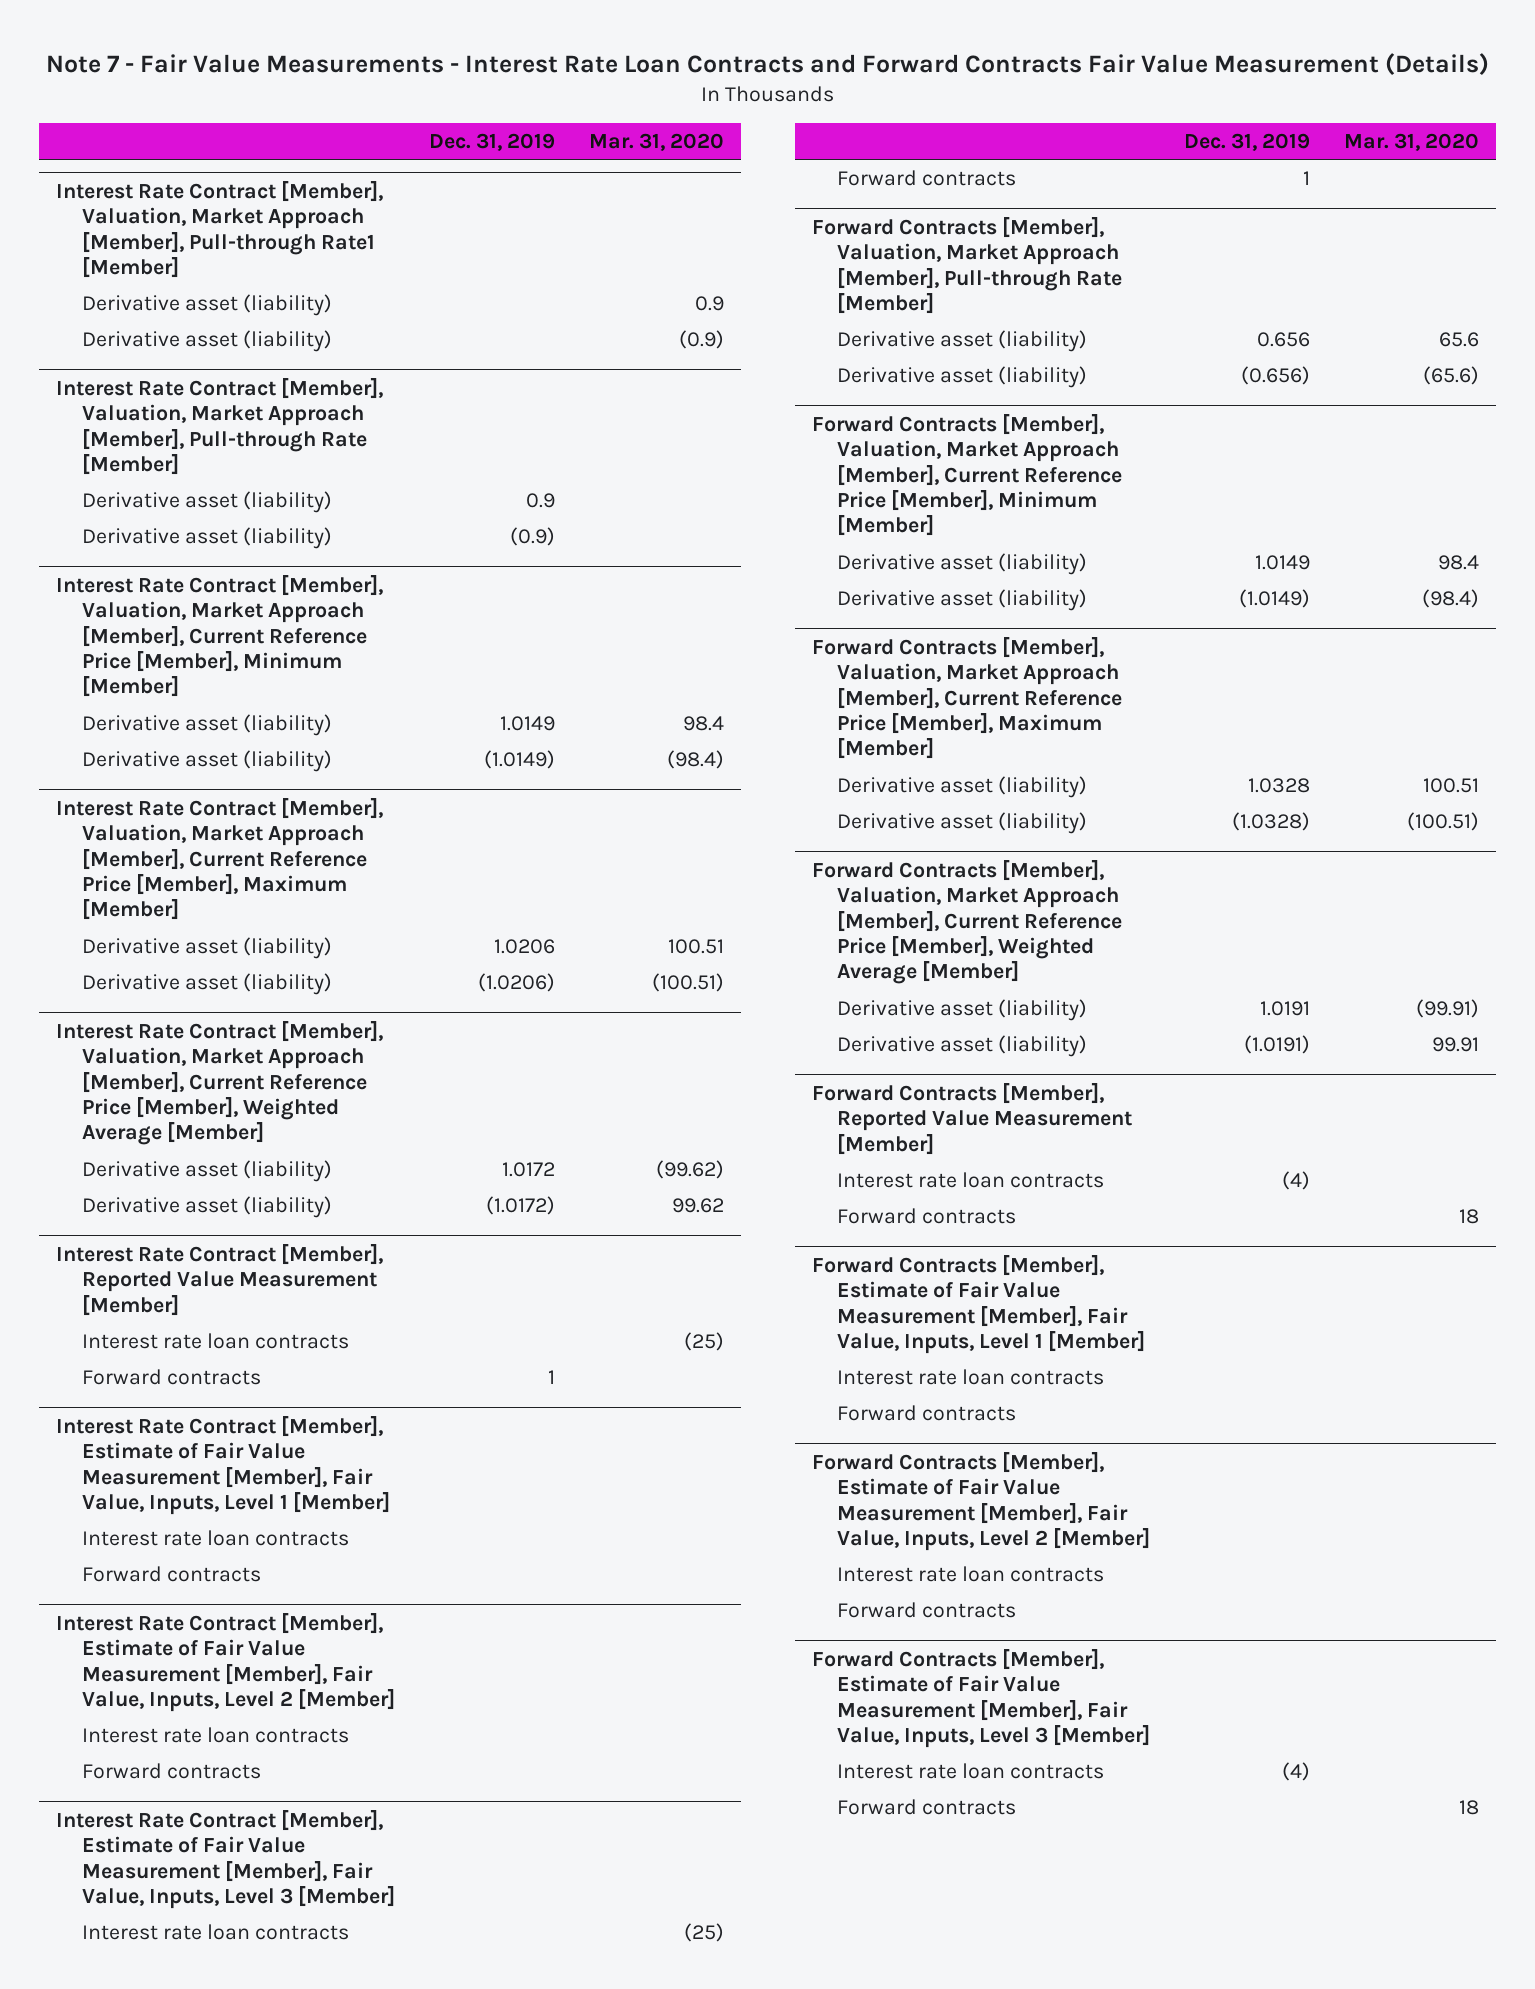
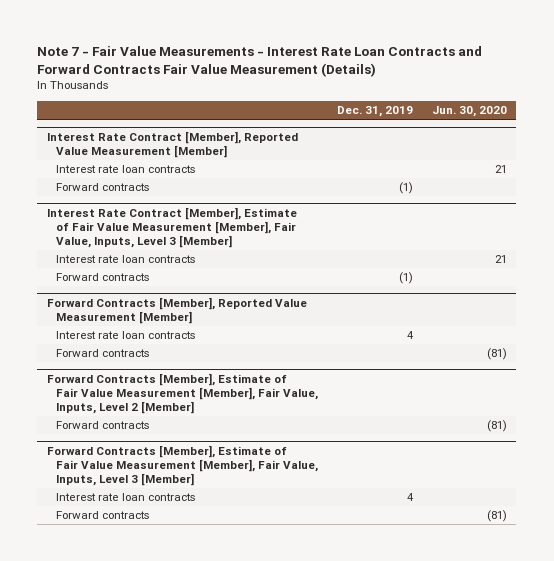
[588,133,724,152] Mar. 31, 2020 -> none
none -> [431,106,507,118] Jun. 30, 2020
[55,180,383,278] Interest Rate Contract [Member], Valuation, Market Approach [Member], Pull-through Rate1 [Member] -> none
[81,294,332,317] Derivative asset (liability) -> none
[81,330,332,353] Derivative asset (liability) -> none
[55,377,383,475] Interest Rate Contract [Member], Valuation, Market Approach [Member], Pull-through Rate [Member] -> none
[81,491,332,514] Derivative asset (liability) -> none
[81,527,332,550] Derivative asset (liability) -> none
[55,574,383,698] Interest Rate Contract [Member], Valuation, Market Approach [Member], Current Reference Price [Member], Minimum [Member] -> none
[81,714,332,737] Derivative asset (liability) -> none
[81,750,332,773] Derivative asset (liability) -> none
[55,797,383,921] Interest Rate Contract [Member], Valuation, Market Approach [Member], Current Reference Price [Member], Maximum [Member] -> none
[81,937,332,960] Derivative asset (liability) -> none
[81,973,332,996] Derivative asset (liability) -> none
[55,1020,383,1146] Interest Rate Contract [Member], Valuation, Market Approach [Member], Current Reference Price [Member], Weighted Average [Member] -> none
[81,1160,332,1183] Derivative asset (liability) -> none
[81,1196,332,1219] Derivative asset (liability) -> none
[55,1415,390,1515] Interest Rate Contract [Member], Estimate of Fair Value Measurement [Member], Fair Value, Inputs, Level 1 [Member] -> none
[81,1530,349,1547] Interest rate loan contracts -> none
[81,1566,261,1583] Forward contracts -> none
[55,1612,395,1712] Interest Rate Contract [Member], Estimate of Fair Value Measurement [Member], Fair Value, Inputs, Level 2 [Member] -> none
[81,1727,349,1744] Interest rate loan contracts -> none
[81,1763,261,1780] Forward contracts -> none
[547,1370,555,1385] 1 -> [399,182,414,195] (1)
[811,216,1123,314] Forward Contracts [Member], Valuation, Market Approach [Member], Pull-through Rate [Member] -> none
[837,330,1088,353] Derivative asset (liability) -> none
[837,366,1088,389] Derivative asset (liability) -> none
[811,413,1123,537] Forward Contracts [Member], Valuation, Market Approach [Member], Current Reference Price [Member], Minimum [Member] -> none
[837,553,1088,576] Derivative asset (liability) -> none
[837,589,1088,612] Derivative asset (liability) -> none
[811,636,1123,760] Forward Contracts [Member], Valuation, Market Approach [Member], Current Reference Price [Member], Maximum [Member] -> none
[837,776,1088,799] Derivative asset (liability) -> none
[837,812,1088,835] Derivative asset (liability) -> none
[811,859,1123,985] Forward Contracts [Member], Valuation, Market Approach [Member], Current Reference Price [Member], Weighted Average [Member] -> none
[837,999,1088,1022] Derivative asset (liability) -> none
[837,1035,1088,1058] Derivative asset (liability) -> none
[1303,171,1311,186] 1 -> [399,272,414,285] (1)
[1282,1171,1311,1191] (4) -> [407,331,415,340] 4
[811,1254,1146,1354] Forward Contracts [Member], Estimate of Fair Value Measurement [Member], Fair Value, Inputs, Level 1 [Member] -> none
[837,1369,1105,1386] Interest rate loan contracts -> none
[837,1405,1017,1422] Forward contracts -> none
[837,1566,1105,1583] Interest rate loan contracts -> none
[1282,1762,1311,1782] (4) -> [407,493,415,502] 4

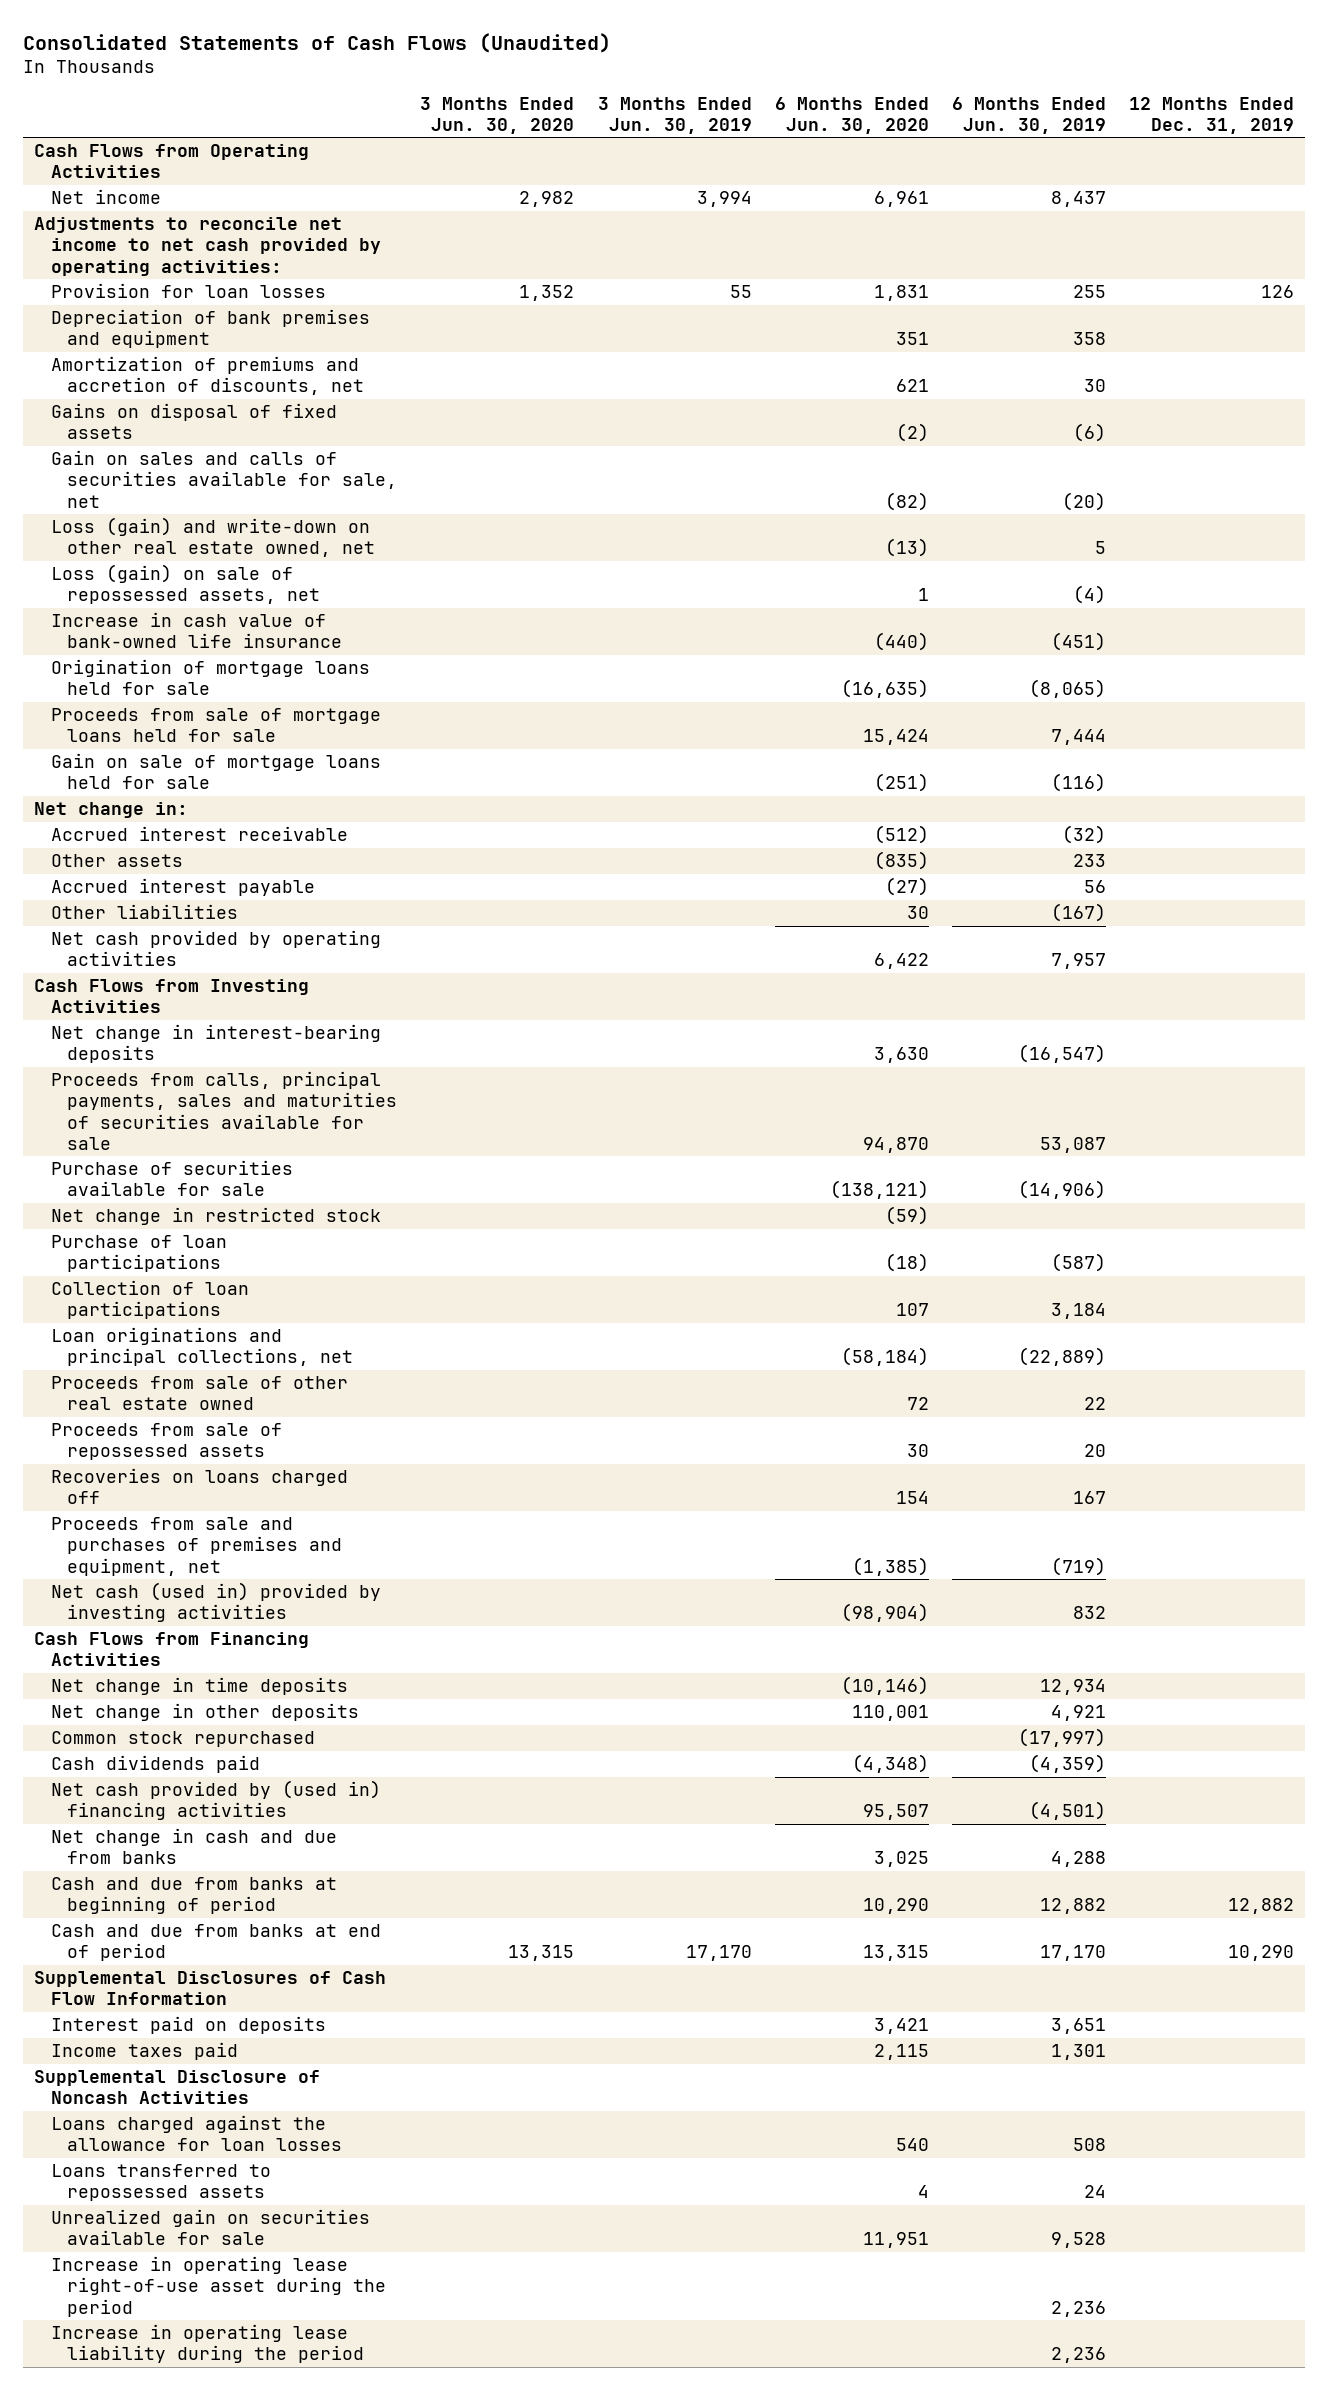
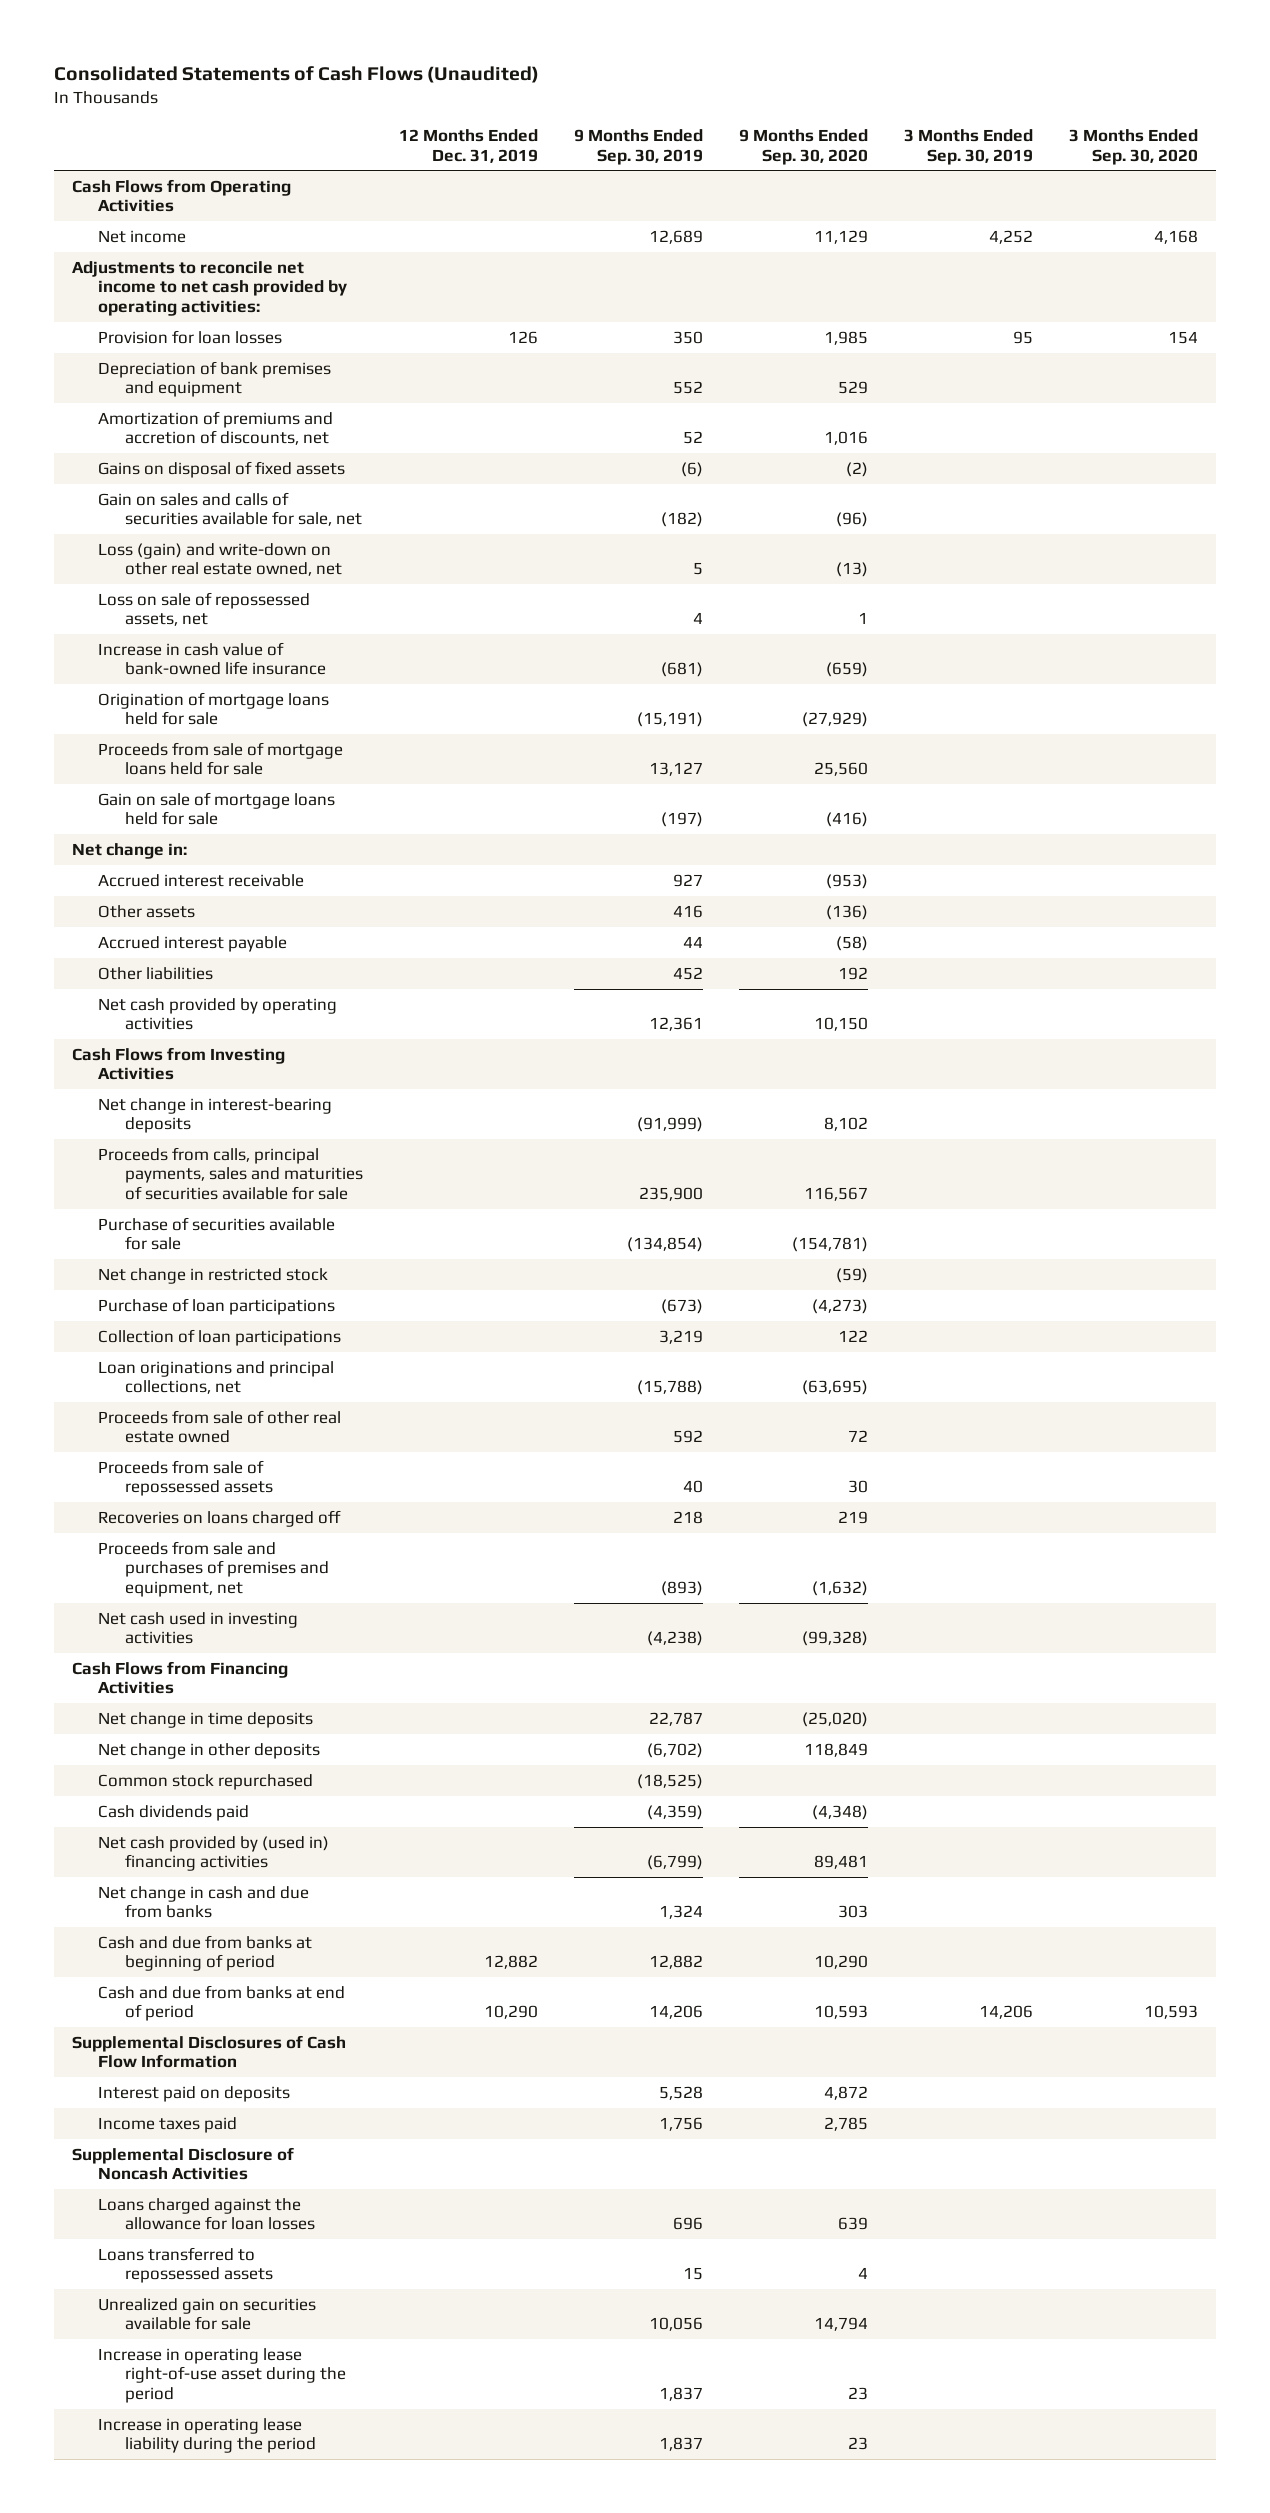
[420,96,575,134] 3 Months Ended Jun. 30, 2020 -> none
[597,96,752,134] 3 Months Ended Jun. 30, 2019 -> none
[774,96,929,134] 6 Months Ended Jun. 30, 2020 -> none
[951,96,1106,134] 6 Months Ended Jun. 30, 2019 -> none
none -> [574,128,704,165] 9 Months Ended Sep. 30, 2019
none -> [739,128,869,165] 9 Months Ended Sep. 30, 2020
none -> [904,128,1034,165] 3 Months Ended Sep. 30, 2019
none -> [1069,128,1199,165] 3 Months Ended Sep. 30, 2020
[50,564,321,605] Loss (gain) on sale of repossessed assets, net -> [98,591,311,627] Loss on sale of repossessed assets, net
[50,1582,381,1623] Net cash (used in) provided by investing activities -> [98,1611,299,1645] Net cash used in investing activities

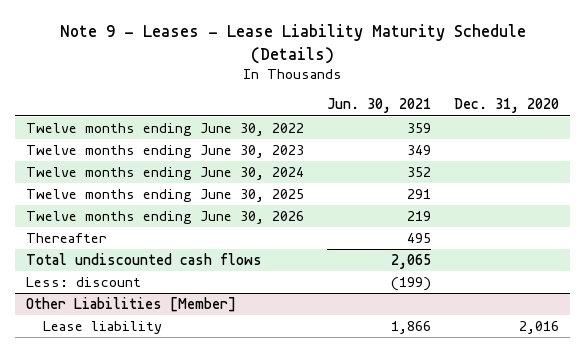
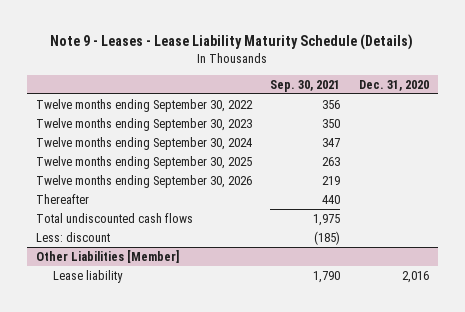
[327,98,432,114] Jun. 30, 2021 -> none
none -> [270,79,341,92] Sep. 30, 2021
[26,123,305,137] Twelve months ending June 30, 2022 -> [36,98,254,112] Twelve months ending September 30, 2022
[26,145,305,159] Twelve months ending June 30, 2023 -> [36,117,253,131] Twelve months ending September 30, 2023
[26,167,305,181] Twelve months ending June 30, 2024 -> [36,136,253,150] Twelve months ending September 30, 2024
[26,189,305,203] Twelve months ending June 30, 2025 -> [36,155,253,169] Twelve months ending September 30, 2025
[26,211,305,225] Twelve months ending June 30, 2026 -> [36,174,253,188] Twelve months ending September 30, 2026

